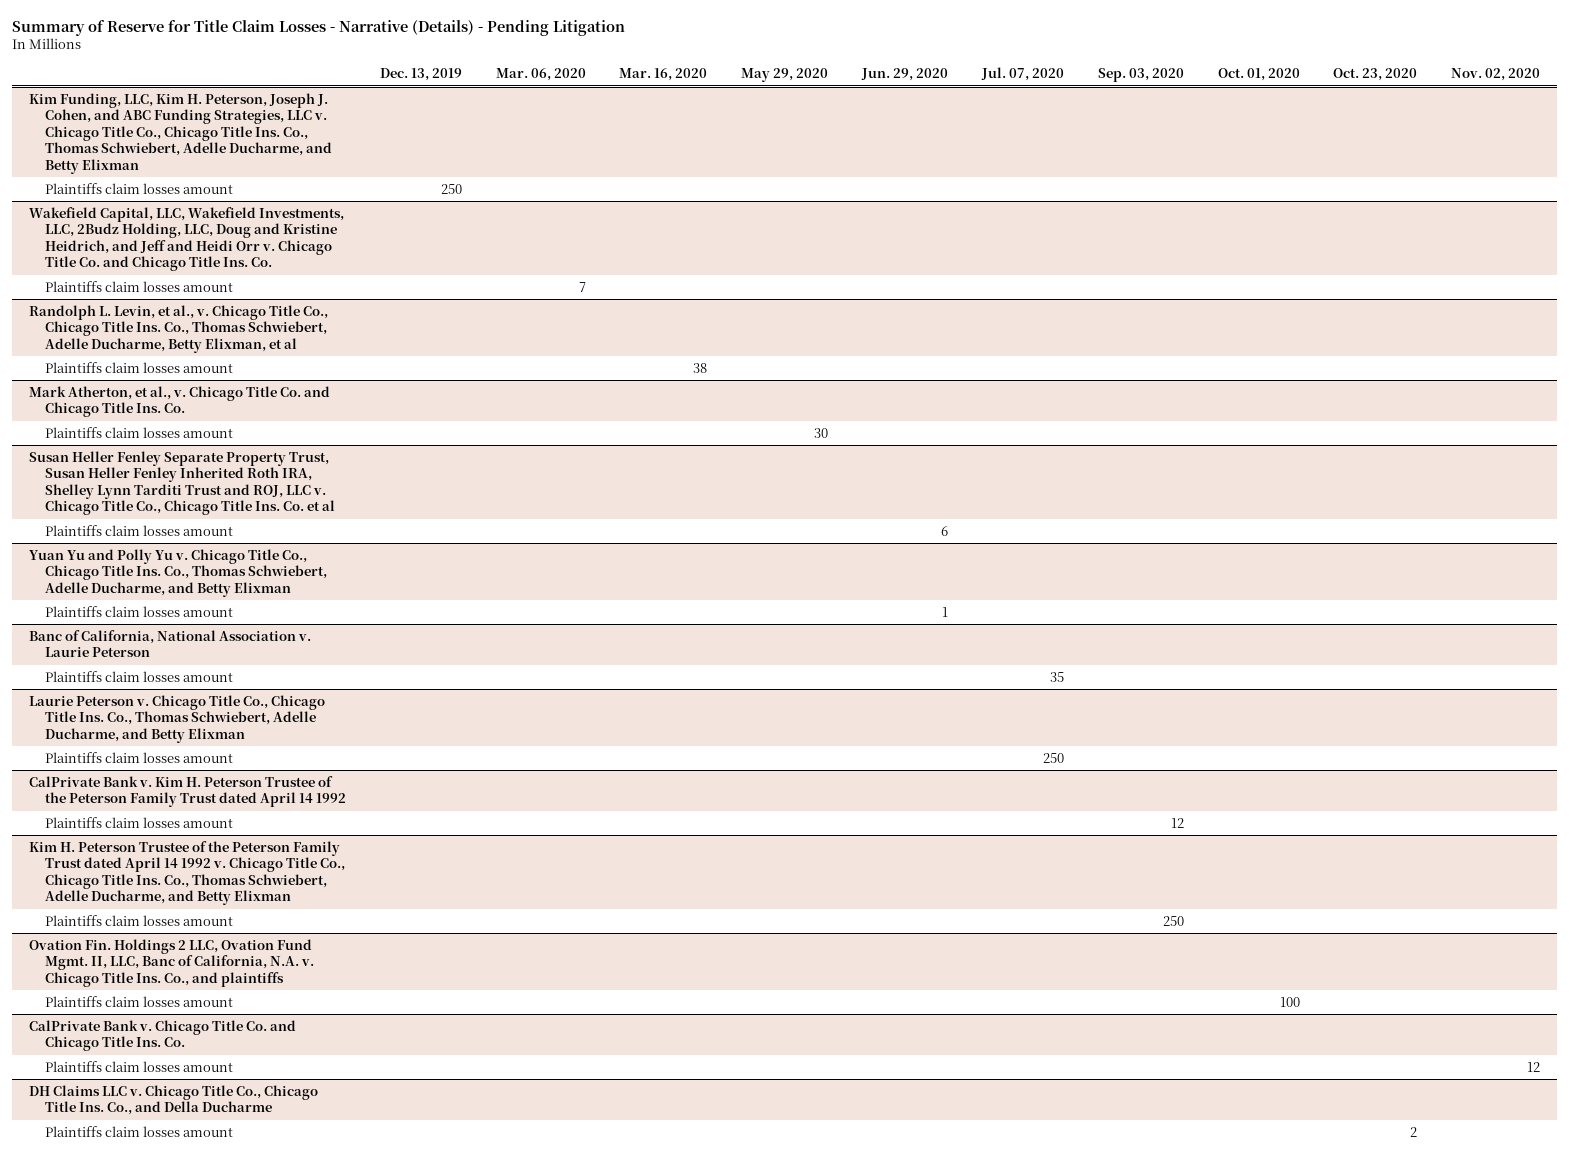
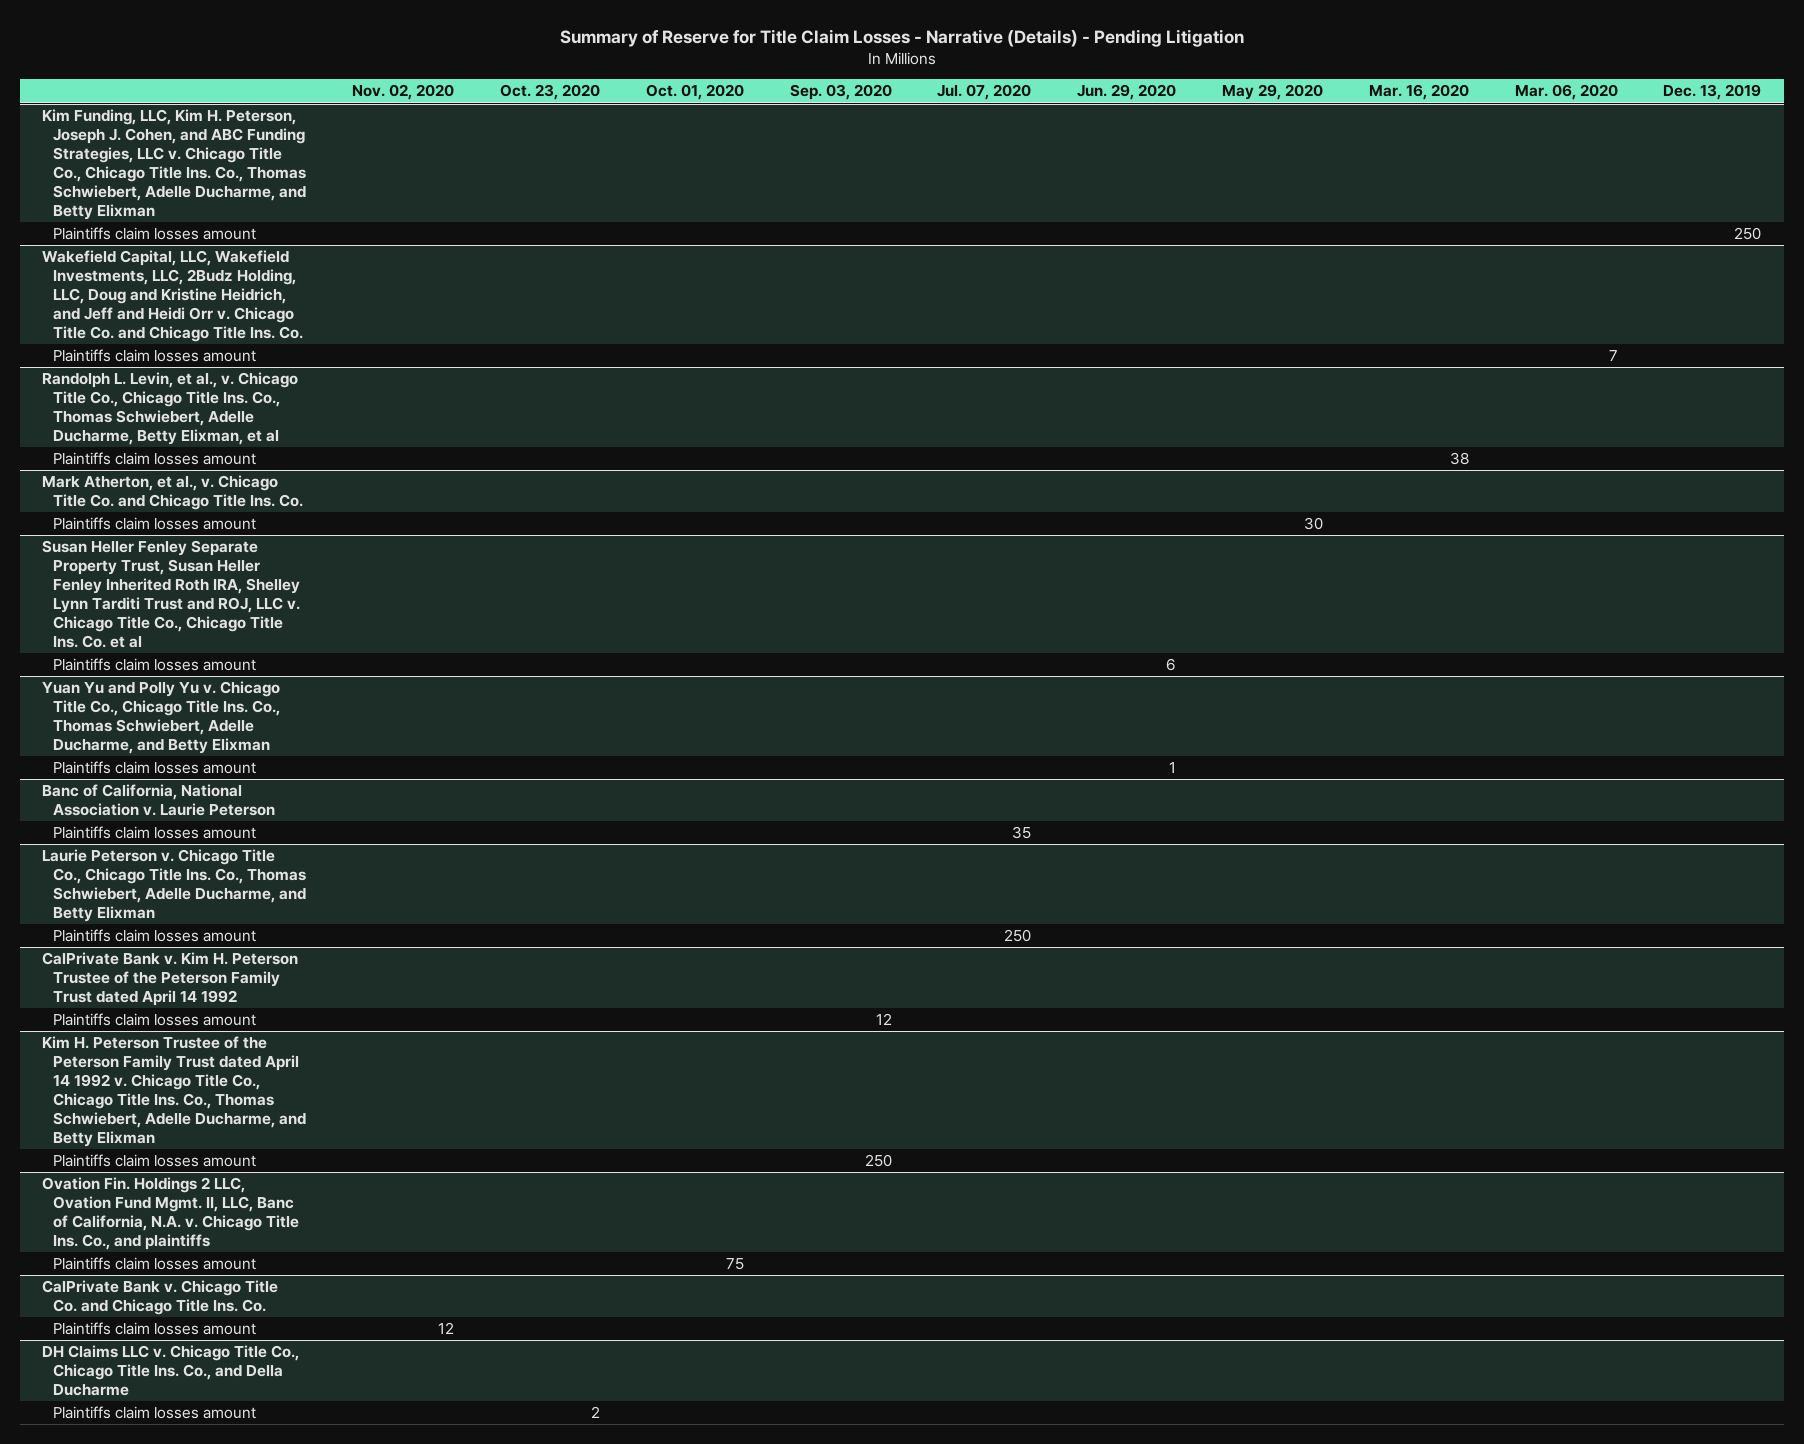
[1279,996,1300,1007] 100 -> [725,1258,744,1271] 75

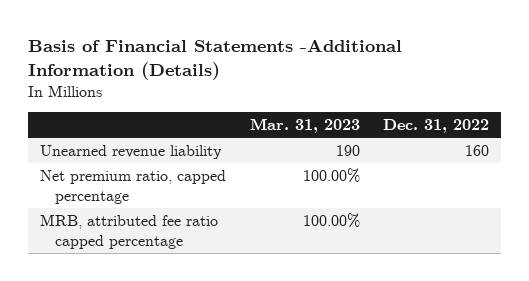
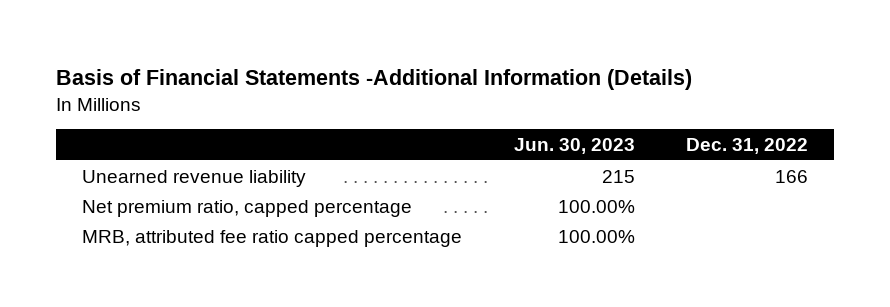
[249,117,360,133] Mar. 31, 2023 -> none
none -> [513,138,635,155] Jun. 30, 2023
[465,144,490,156] 160 -> [775,169,809,183] 166

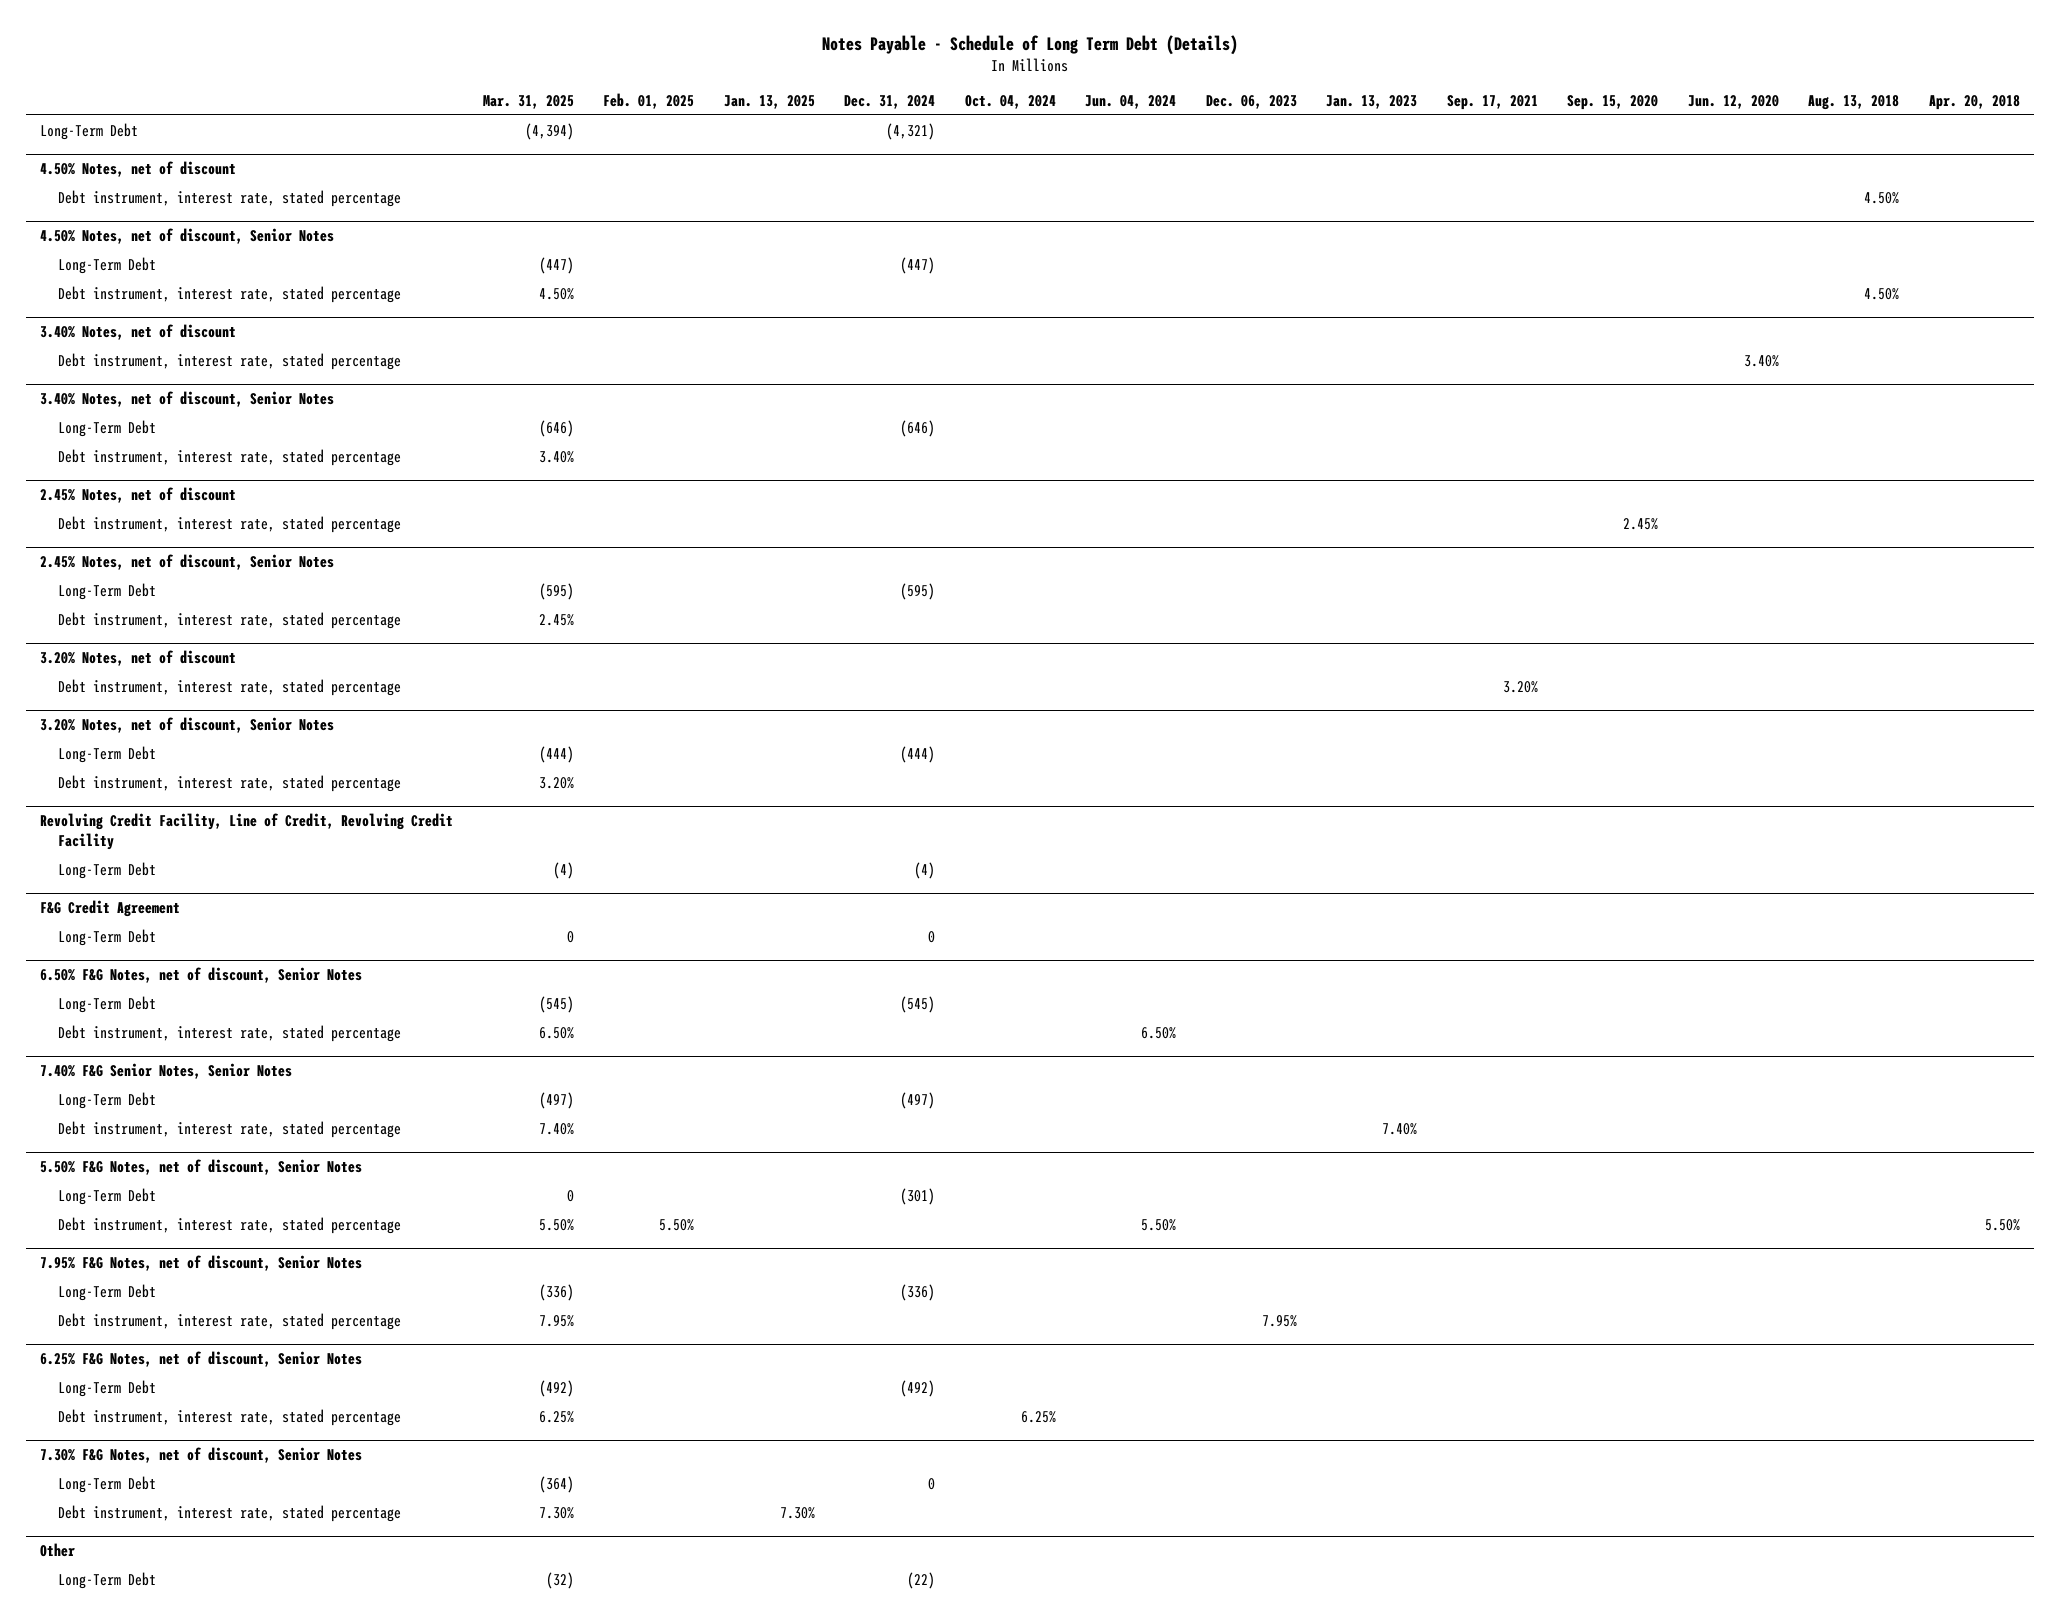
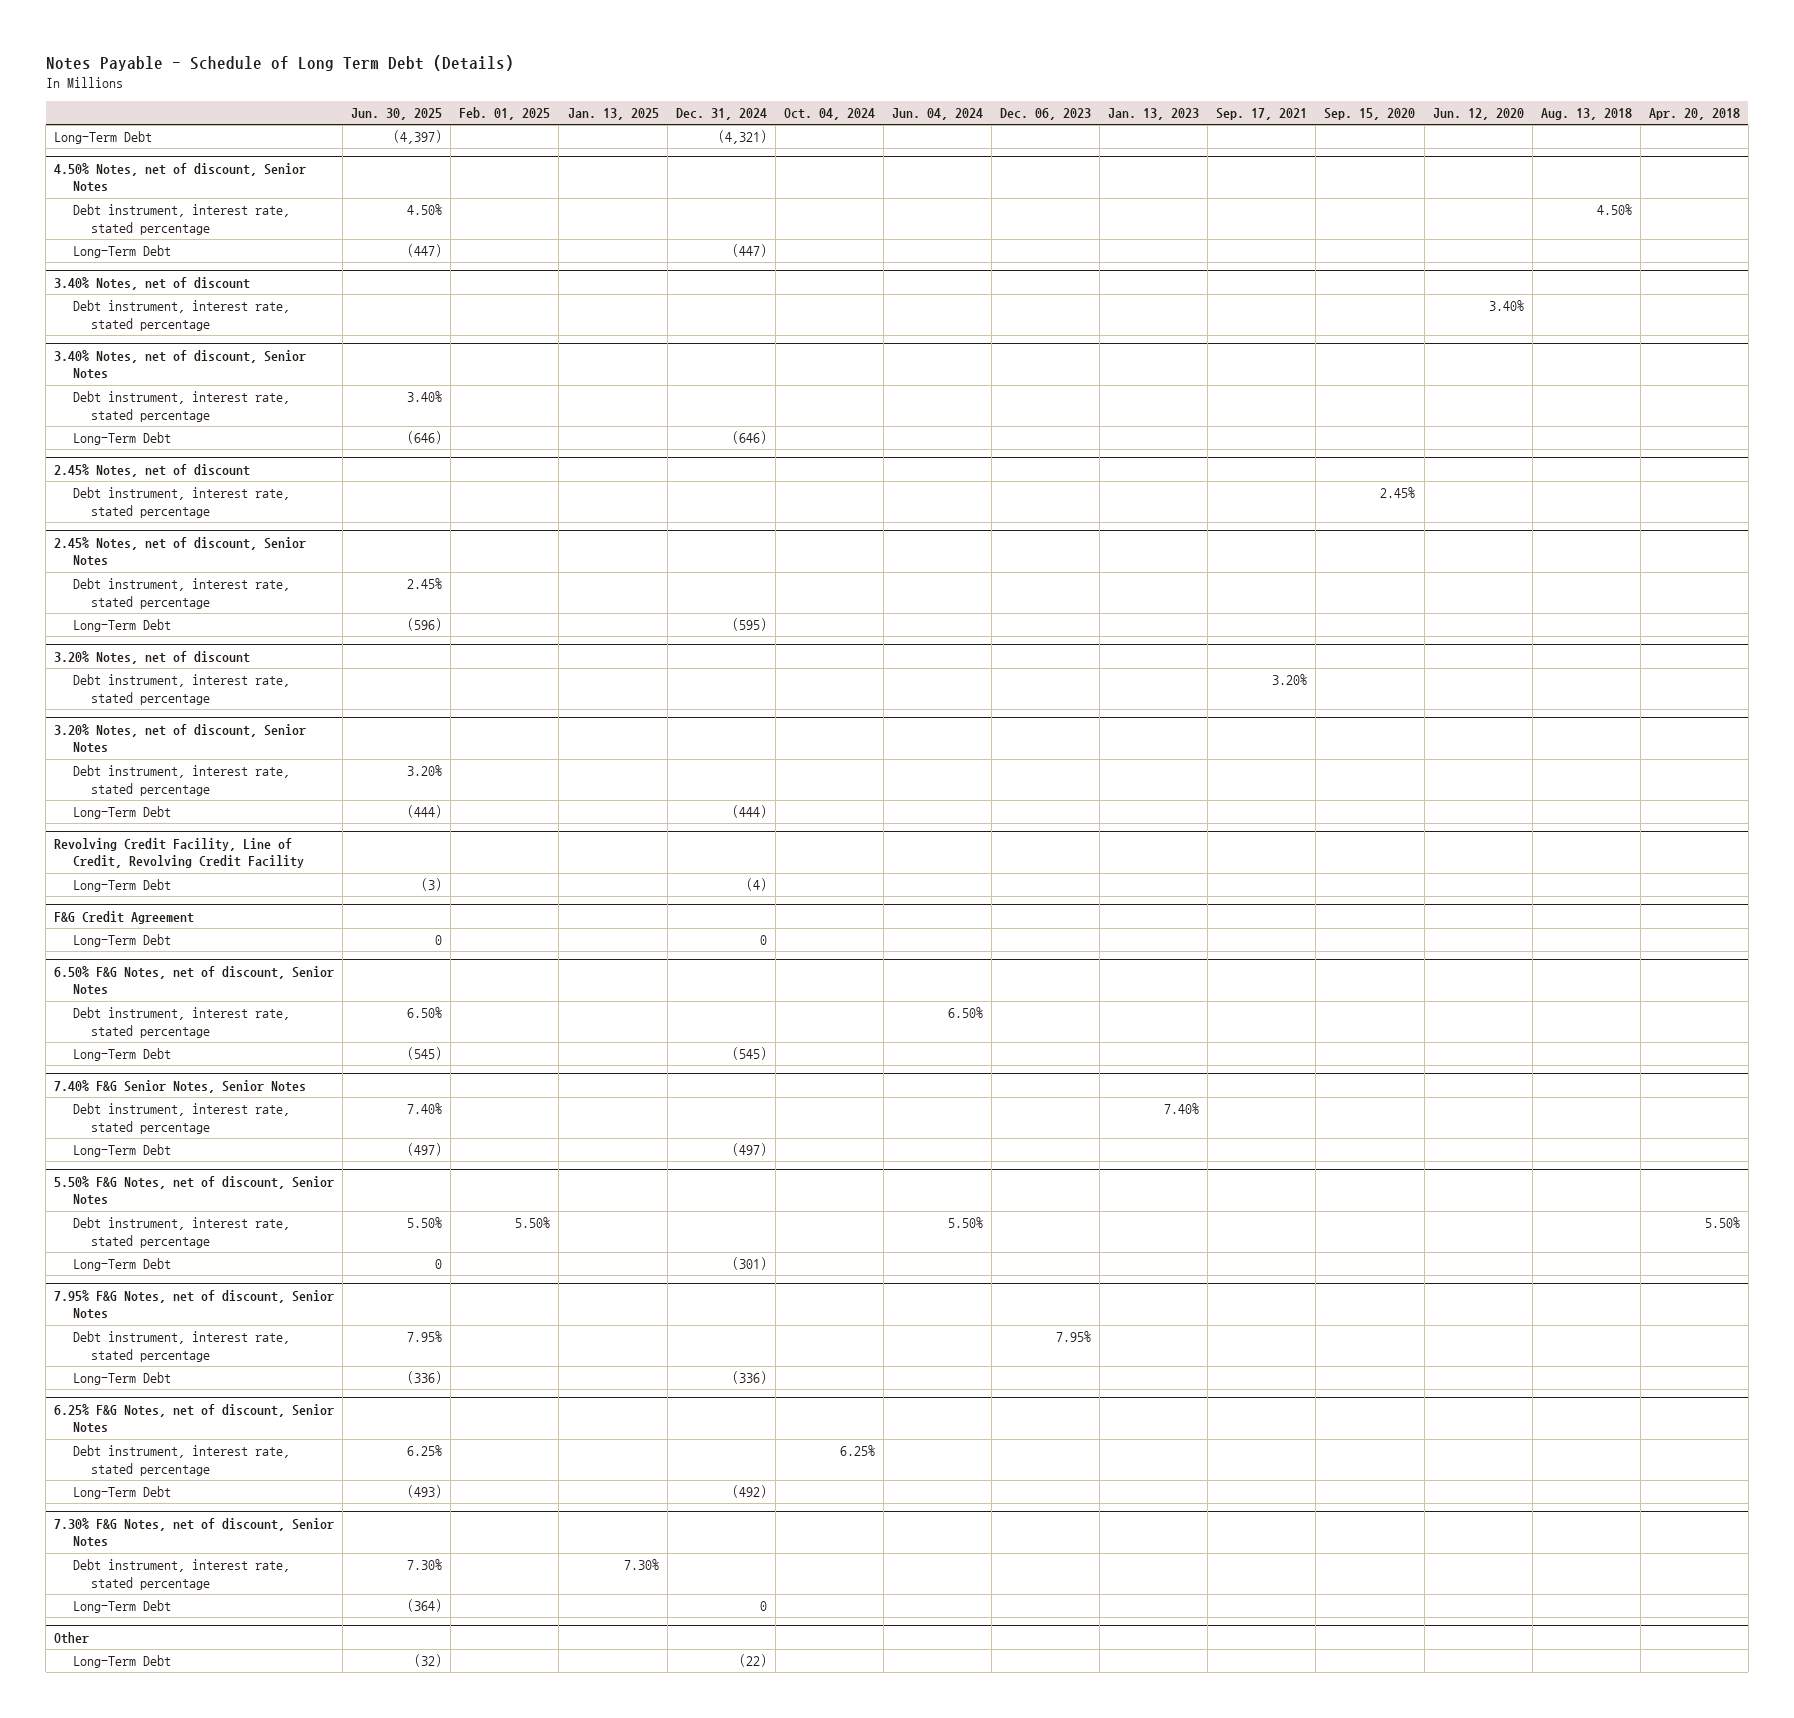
[482,94,574,109] Mar. 31, 2025 -> none
none -> [351,108,443,121] Jun. 30, 2025
[40,161,237,178] 4.50% Notes, net of discount -> none
[58,189,402,207] Debt instrument, interest rate, stated percentage -> none
[58,256,157,274] Long-Term Debt -> [72,245,171,259] Long-Term Debt
[58,419,157,437] Long-Term Debt -> [72,432,171,446] Long-Term Debt
[58,582,157,600] Long-Term Debt -> [72,619,171,633] Long-Term Debt
[58,745,157,763] Long-Term Debt -> [72,806,171,820] Long-Term Debt
[58,995,157,1013] Long-Term Debt -> [72,1048,171,1062] Long-Term Debt
[58,1091,157,1109] Long-Term Debt -> [72,1144,171,1158] Long-Term Debt
[58,1187,157,1205] Long-Term Debt -> [72,1258,171,1272] Long-Term Debt
[58,1283,157,1301] Long-Term Debt -> [72,1372,171,1386] Long-Term Debt
[58,1379,157,1397] Long-Term Debt -> [72,1486,171,1500] Long-Term Debt
[58,1475,157,1493] Long-Term Debt -> [72,1600,171,1614] Long-Term Debt

